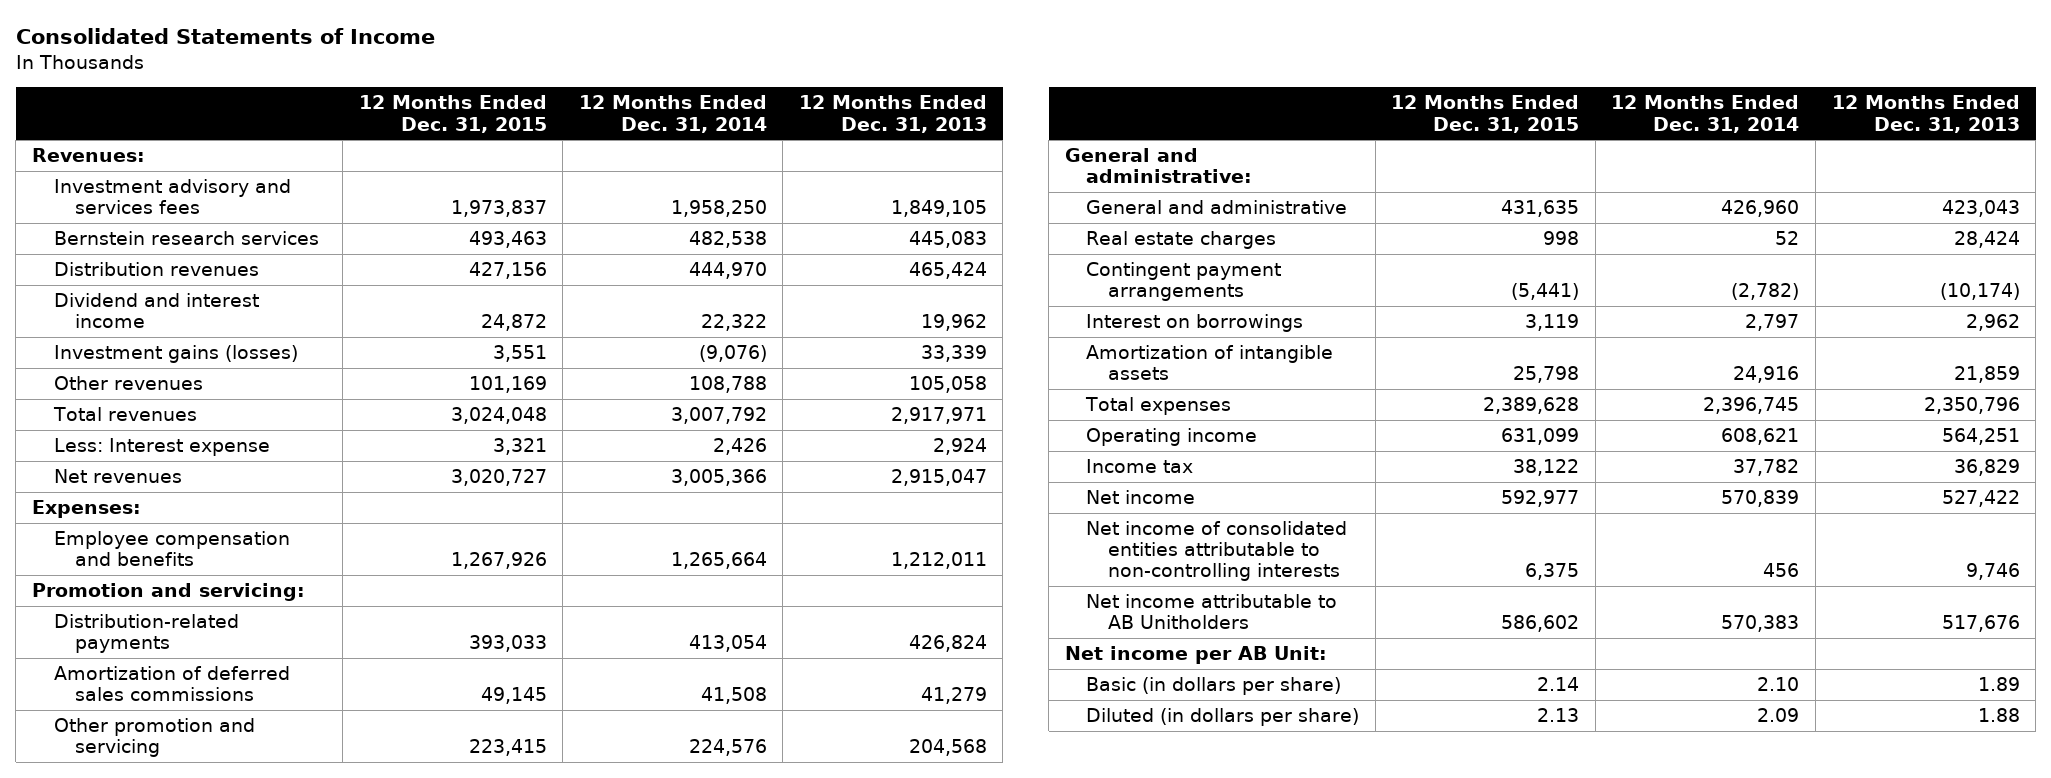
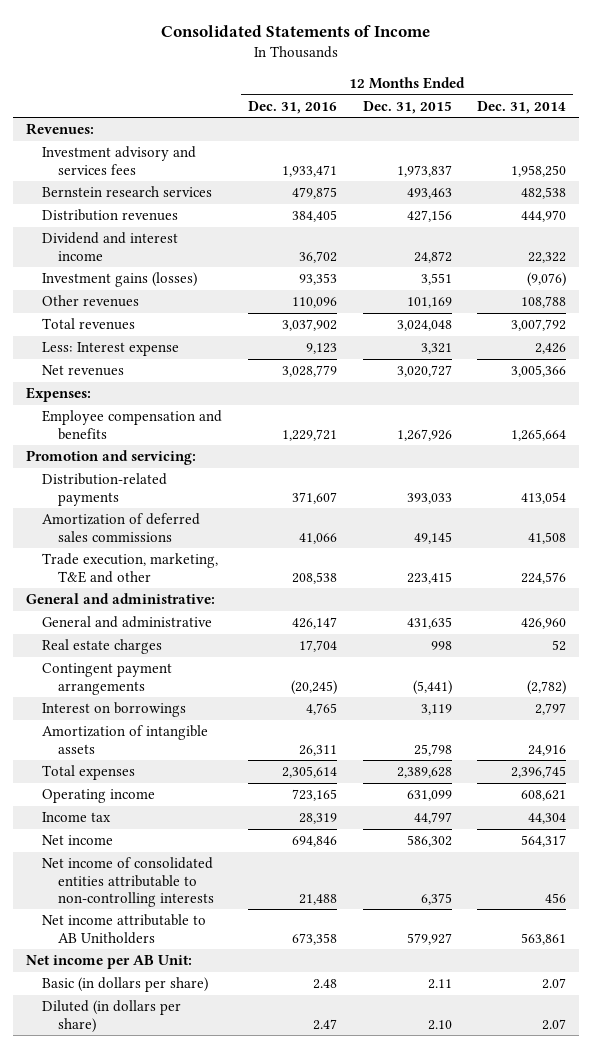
[798,95,987,133] 12 Months Ended Dec. 31, 2013 -> none
none -> [247,100,337,114] Dec. 31, 2016
[53,717,255,758] Other promotion and servicing -> [41,553,218,583] Trade execution, marketing, T&E and other
[1513,458,1580,476] 38,122 -> [413,812,452,825] 44,797
[1733,458,1800,476] 37,782 -> [528,813,567,825] 44,304
[1501,489,1580,507] 592,977 -> [406,835,452,848] 586,302
[1721,489,1800,507] 570,839 -> [521,835,567,848] 564,317
[1501,615,1580,633] 586,602 -> [406,932,452,945] 579,927
[1721,615,1800,633] 570,383 -> [521,932,567,945] 563,861
[1537,676,1580,691] 2.14 -> [427,979,452,990] 2.11
[1757,676,1800,691] 2.10 -> [542,978,567,990] 2.07
[1537,707,1580,722] 2.13 -> [427,1019,452,1030] 2.10
[1757,707,1800,722] 2.09 -> [542,1018,567,1030] 2.07

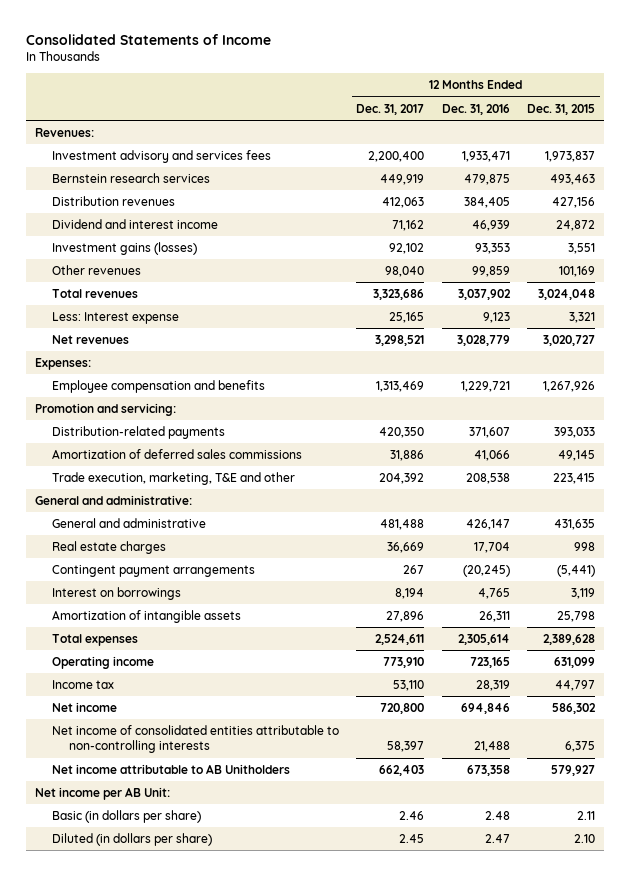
[477,100,567,114] Dec. 31, 2014 -> none
none -> [356,103,425,115] Dec. 31, 2017
[298,250,337,263] 36,702 -> [471,219,510,231] 46,939
[291,297,337,309] 110,096 -> [471,265,510,277] 99,859

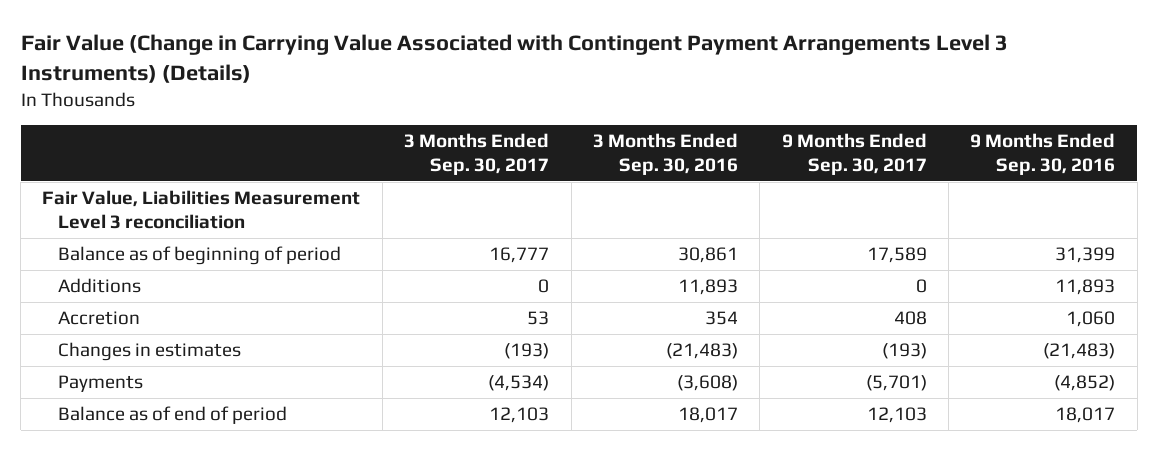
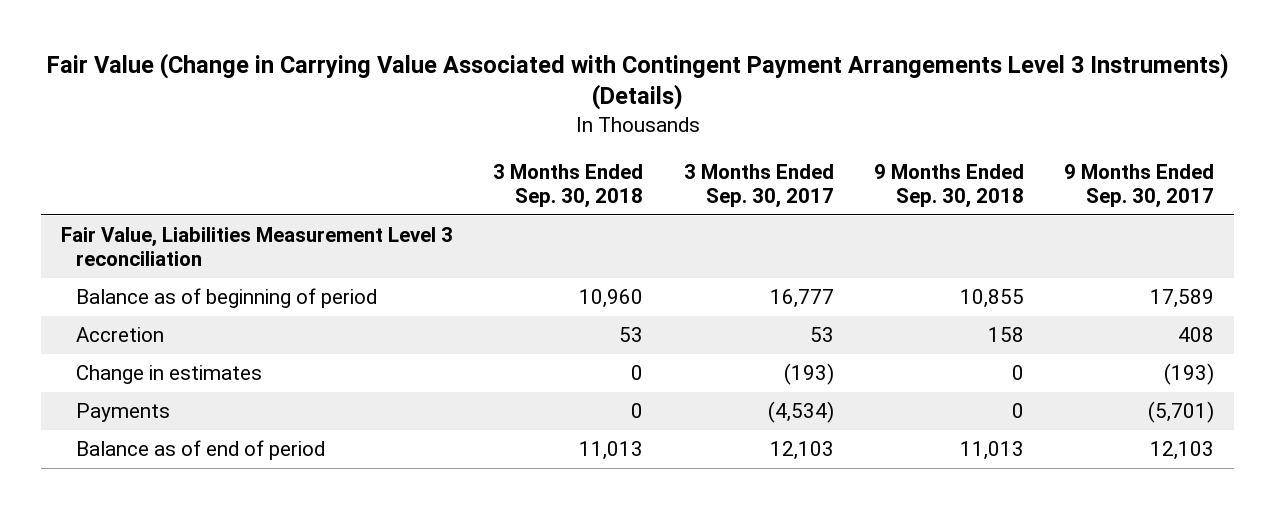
[592,132,738,176] 3 Months Ended Sep. 30, 2016 -> none
[970,132,1116,176] 9 Months Ended Sep. 30, 2016 -> none
none -> [493,163,644,208] 3 Months Ended Sep. 30, 2018
none -> [873,163,1024,208] 9 Months Ended Sep. 30, 2018
[57,278,141,294] Additions -> none
[57,342,241,362] Changes in estimates -> [75,365,262,385] Change in estimates

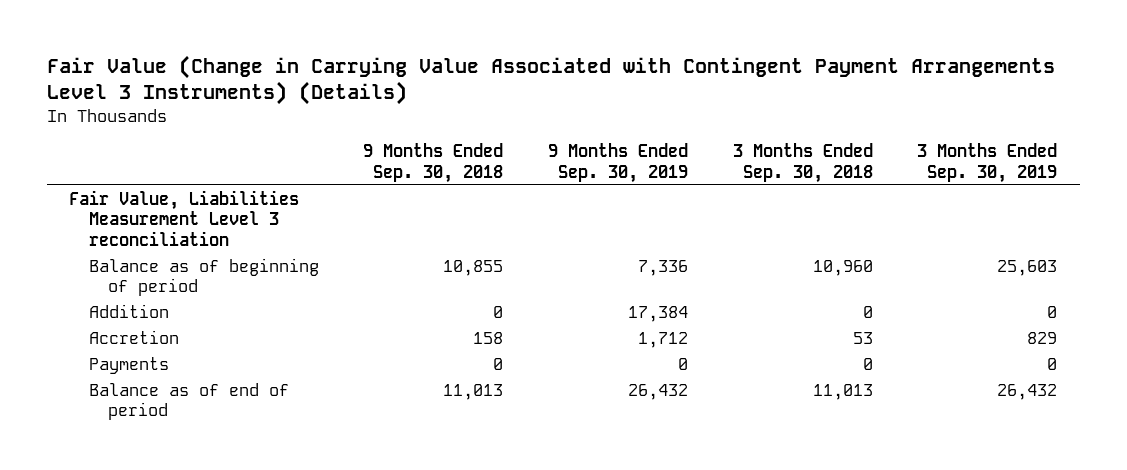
[683,163,834,208] 3 Months Ended Sep. 30, 2017 -> none
[1064,163,1215,208] 9 Months Ended Sep. 30, 2017 -> none
none -> [548,143,689,183] 9 Months Ended Sep. 30, 2019
none -> [917,143,1058,183] 3 Months Ended Sep. 30, 2019
none -> [88,303,169,318] Addition
[75,365,262,385] Change in estimates -> none

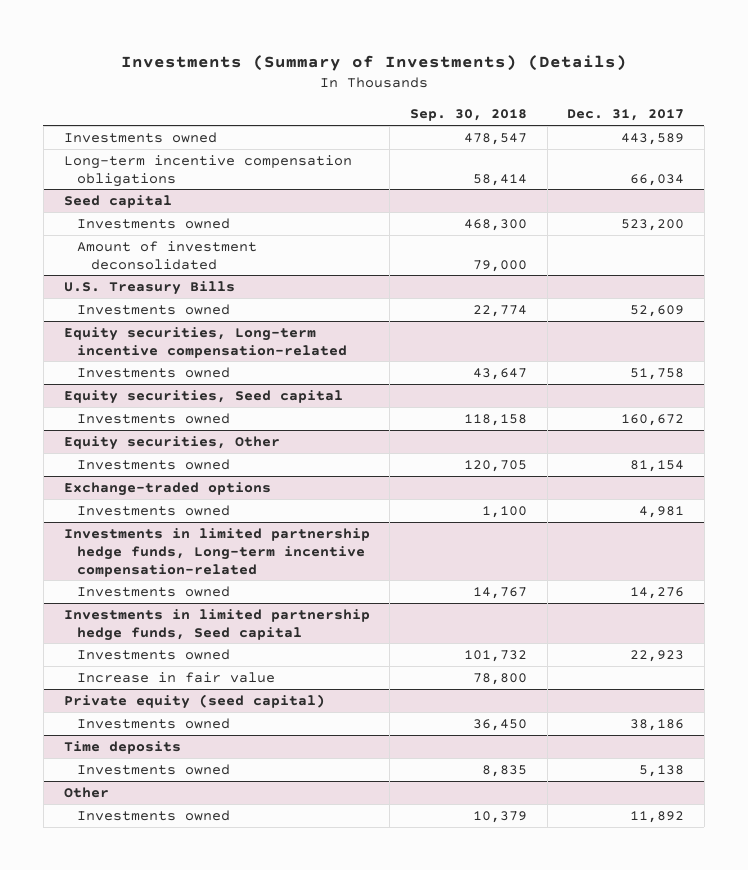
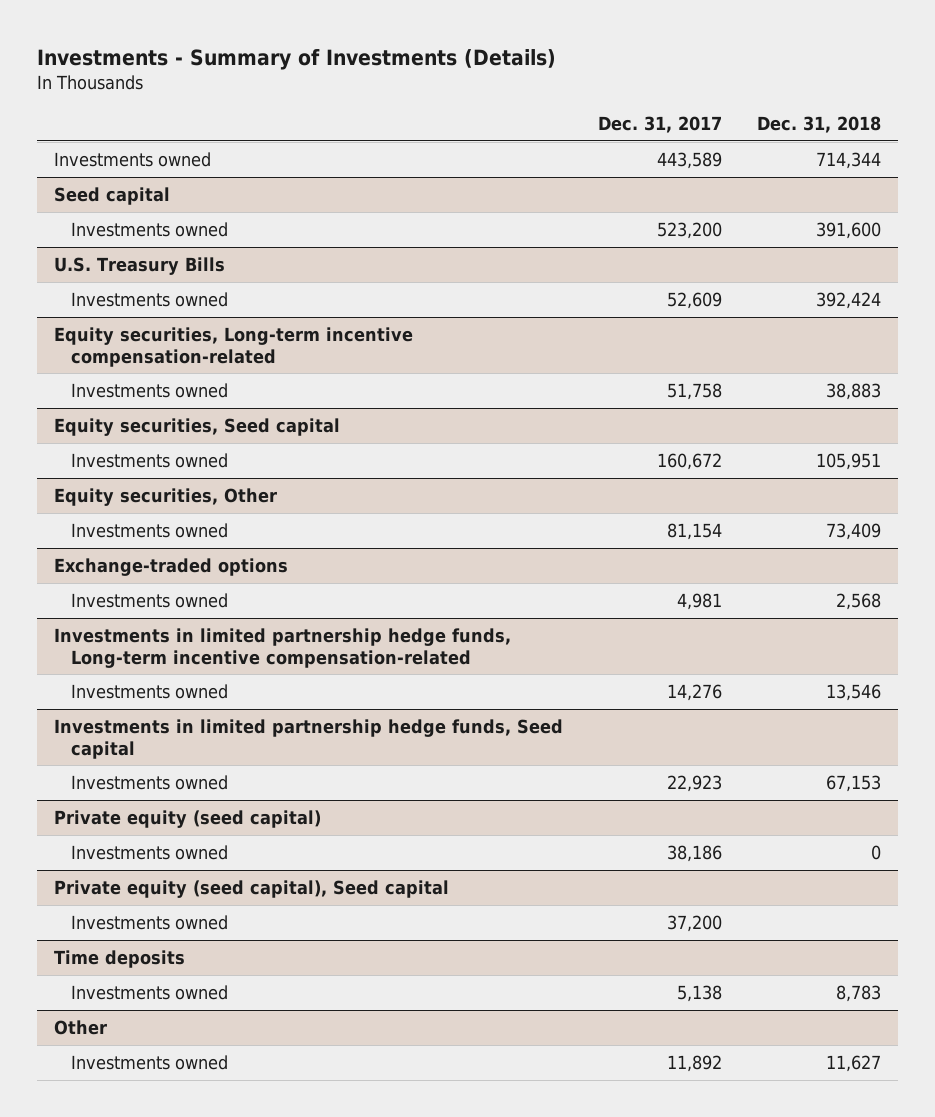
[120,54,627,71] Investments (Summary of Investments) (Details) -> [36,48,556,70] Investments - Summary of Investments (Details)
[409,109,527,122] Sep. 30, 2018 -> none
none -> [756,116,881,134] Dec. 31, 2018
[63,154,352,187] Long-term incentive compensation obligations -> none
[77,240,258,270] Amount of investment deconsolidated -> none
[77,671,276,683] Increase in fair value -> none
none -> [54,879,450,898] Private equity (seed capital), Seed capital
none -> [70,914,228,930] Investments owned

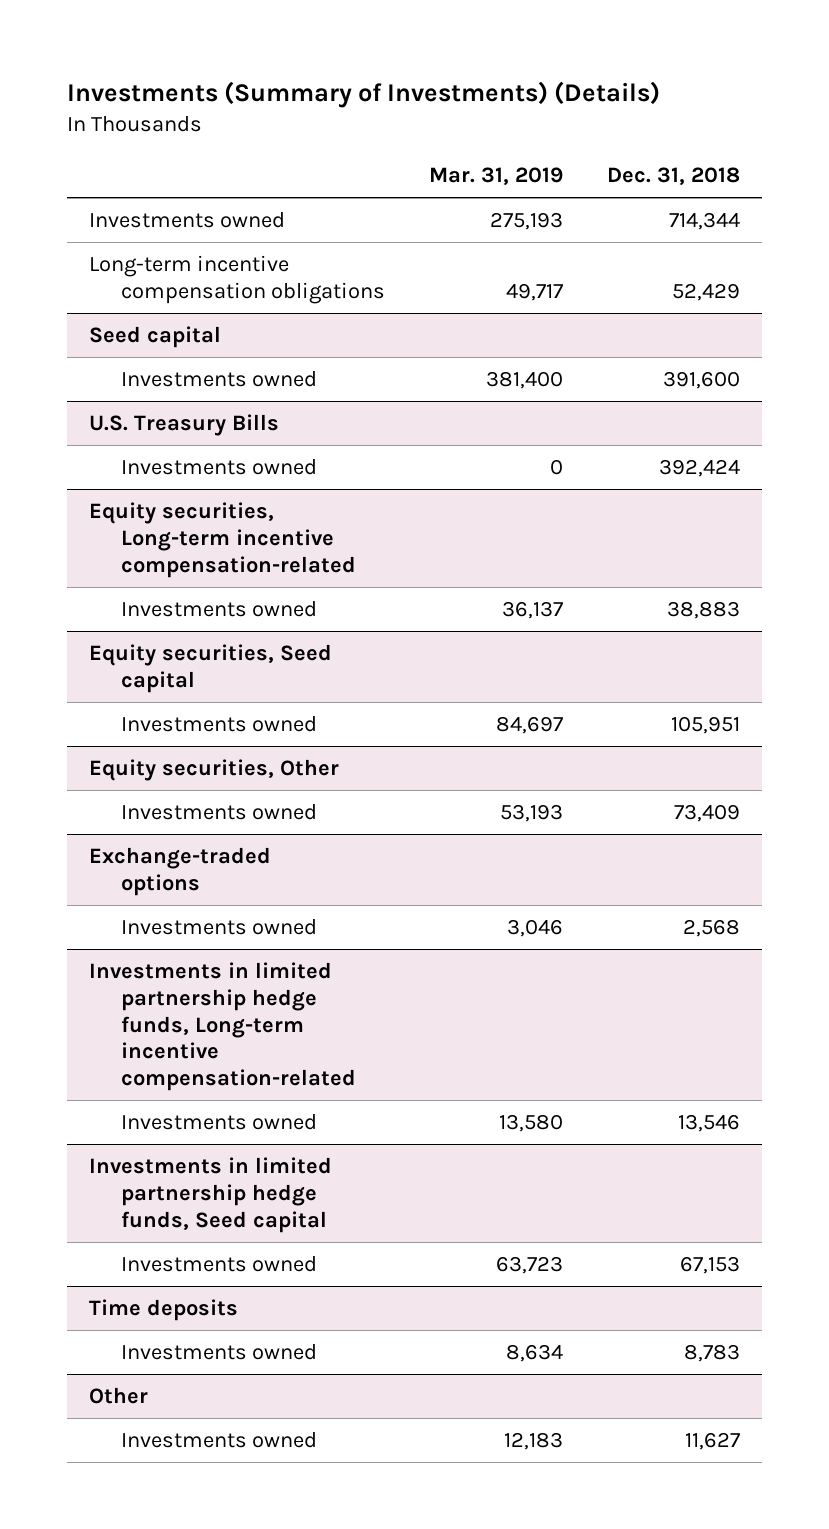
[36,48,556,70] Investments - Summary of Investments (Details) -> [67,81,661,109] Investments (Summary of Investments) (Details)
[598,116,723,134] Dec. 31, 2017 -> none
none -> [429,167,564,186] Mar. 31, 2019
none -> [89,254,386,304] Long-term incentive compensation obligations
[54,809,322,828] Private equity (seed capital) -> none
[70,844,228,860] Investments owned -> none
[54,879,450,898] Private equity (seed capital), Seed capital -> none
[70,914,228,930] Investments owned -> none

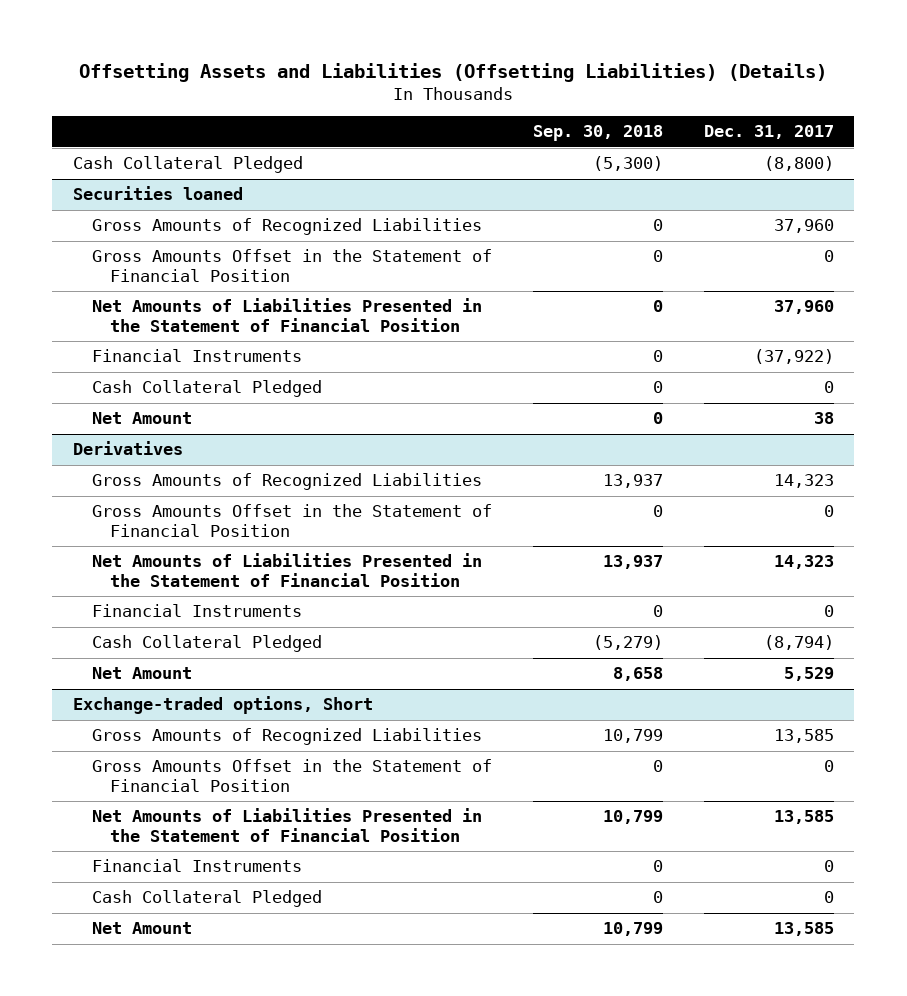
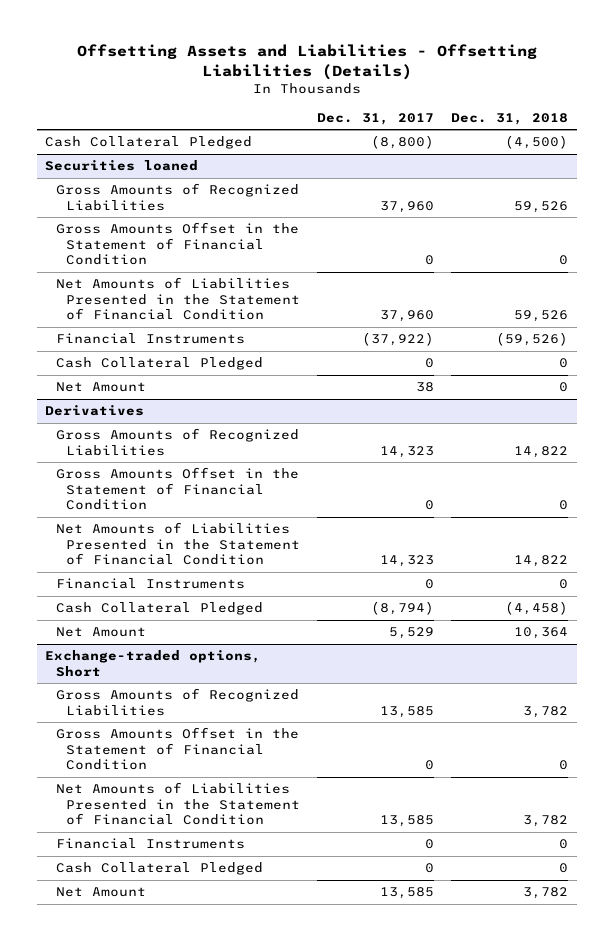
[79,62,828,82] Offsetting Assets and Liabilities (Offsetting Liabilities) (Details) -> [76,44,537,80] Offsetting Assets and Liabilities - Offsetting Liabilities (Details)
[532,125,663,142] Sep. 30, 2018 -> none
none -> [451,112,569,125] Dec. 31, 2018
[91,249,492,282] Gross Amounts Offset in the Statement of Financial Position -> [55,222,299,266] Gross Amounts Offset in the Statement of Financial Condition
[91,298,482,332] Net Amounts of Liabilities Presented in the Statement of Financial Position -> [55,277,301,321] Net Amounts of Liabilities Presented in the Statement of Financial Condition
[91,504,492,537] Gross Amounts Offset in the Statement of Financial Position -> [55,467,299,511] Gross Amounts Offset in the Statement of Financial Condition
[91,553,482,587] Net Amounts of Liabilities Presented in the Statement of Financial Position -> [55,522,301,566] Net Amounts of Liabilities Presented in the Statement of Financial Condition
[91,759,492,792] Gross Amounts Offset in the Statement of Financial Position -> [55,727,299,771] Gross Amounts Offset in the Statement of Financial Condition
[91,808,482,842] Net Amounts of Liabilities Presented in the Statement of Financial Position -> [55,782,301,826] Net Amounts of Liabilities Presented in the Statement of Financial Condition

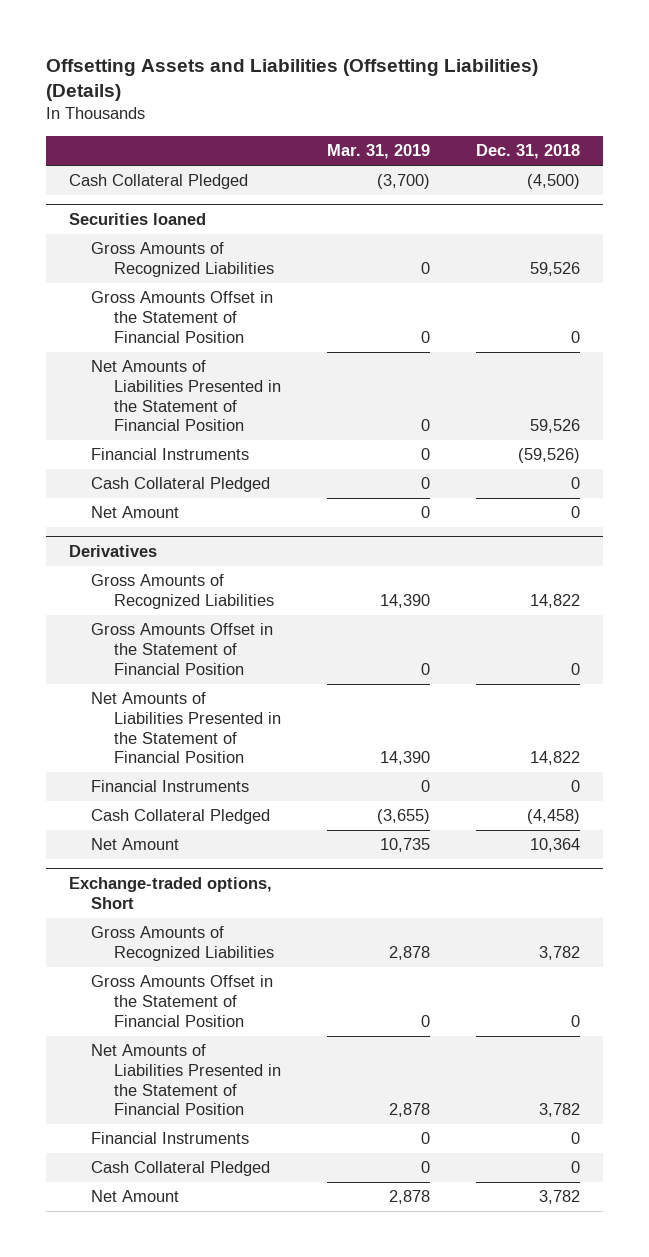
[76,44,537,80] Offsetting Assets and Liabilities - Offsetting Liabilities (Details) -> [46,58,539,102] Offsetting Assets and Liabilities (Offsetting Liabilities) (Details)
[317,112,435,125] Dec. 31, 2017 -> none
none -> [326,144,430,160] Mar. 31, 2019
[55,222,299,266] Gross Amounts Offset in the Statement of Financial Condition -> [91,291,274,343] Gross Amounts Offset in the Statement of Financial Position
[55,277,301,321] Net Amounts of Liabilities Presented in the Statement of Financial Condition -> [91,360,281,432] Net Amounts of Liabilities Presented in the Statement of Financial Position
[55,467,299,511] Gross Amounts Offset in the Statement of Financial Condition -> [91,623,274,675] Gross Amounts Offset in the Statement of Financial Position
[55,522,301,566] Net Amounts of Liabilities Presented in the Statement of Financial Condition -> [91,692,281,764] Net Amounts of Liabilities Presented in the Statement of Financial Position
[55,727,299,771] Gross Amounts Offset in the Statement of Financial Condition -> [91,975,274,1027] Gross Amounts Offset in the Statement of Financial Position
[55,782,301,826] Net Amounts of Liabilities Presented in the Statement of Financial Condition -> [91,1044,281,1116] Net Amounts of Liabilities Presented in the Statement of Financial Position

